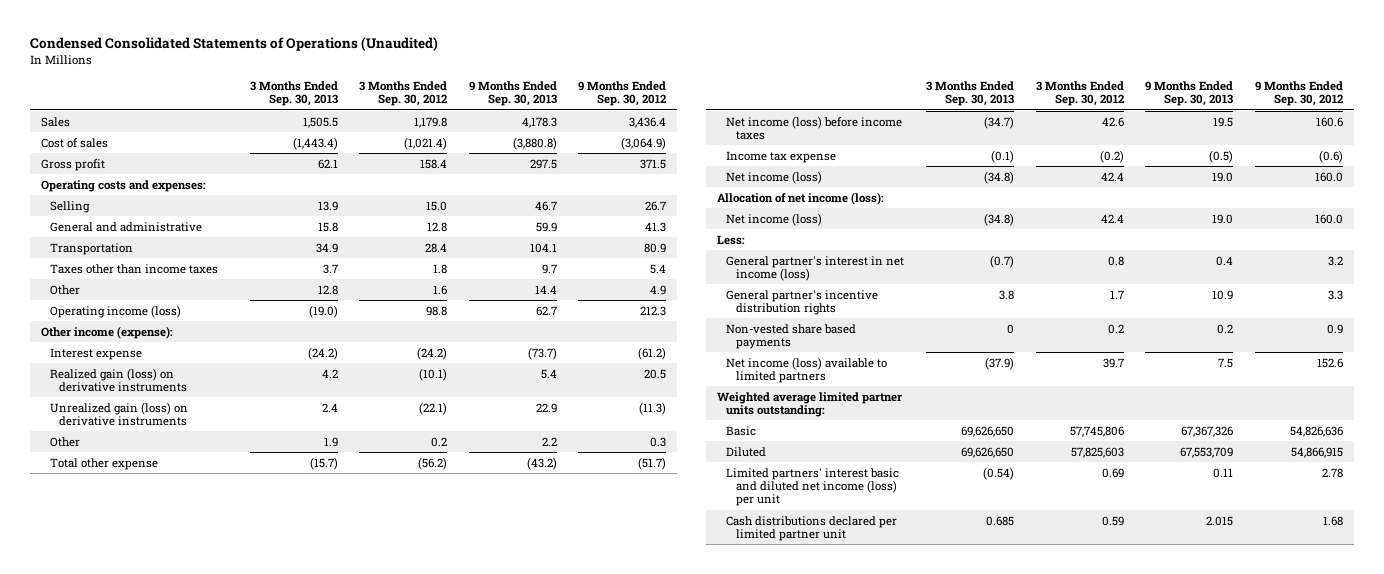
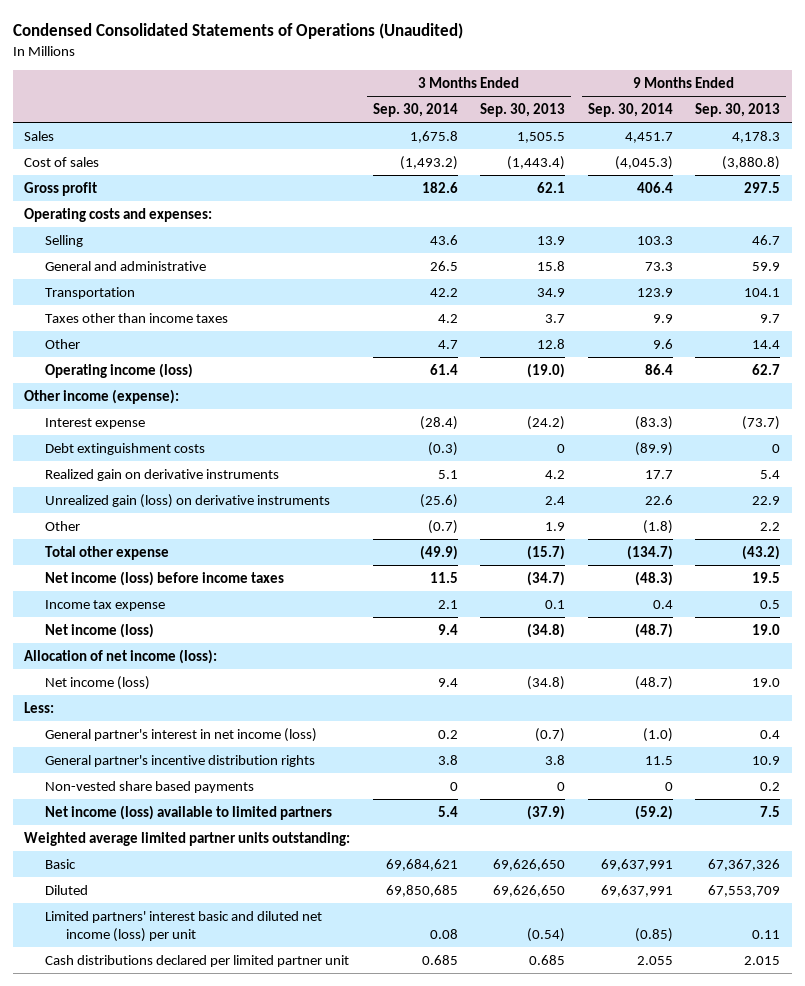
[359,80,448,107] 3 Months Ended Sep. 30, 2012 -> none
[578,80,667,107] 9 Months Ended Sep. 30, 2012 -> none
none -> [372,102,458,117] Sep. 30, 2014
none -> [587,102,673,117] Sep. 30, 2014
none -> [45,442,206,455] Debt extinguishment costs
[49,367,188,393] Realized gain (loss) on derivative instruments -> [45,468,280,481] Realized gain on derivative instruments
[991,149,1015,163] (0.1) -> [545,599,566,609] 0.1
[1209,149,1234,163] (0.5) -> [760,599,781,609] 0.5

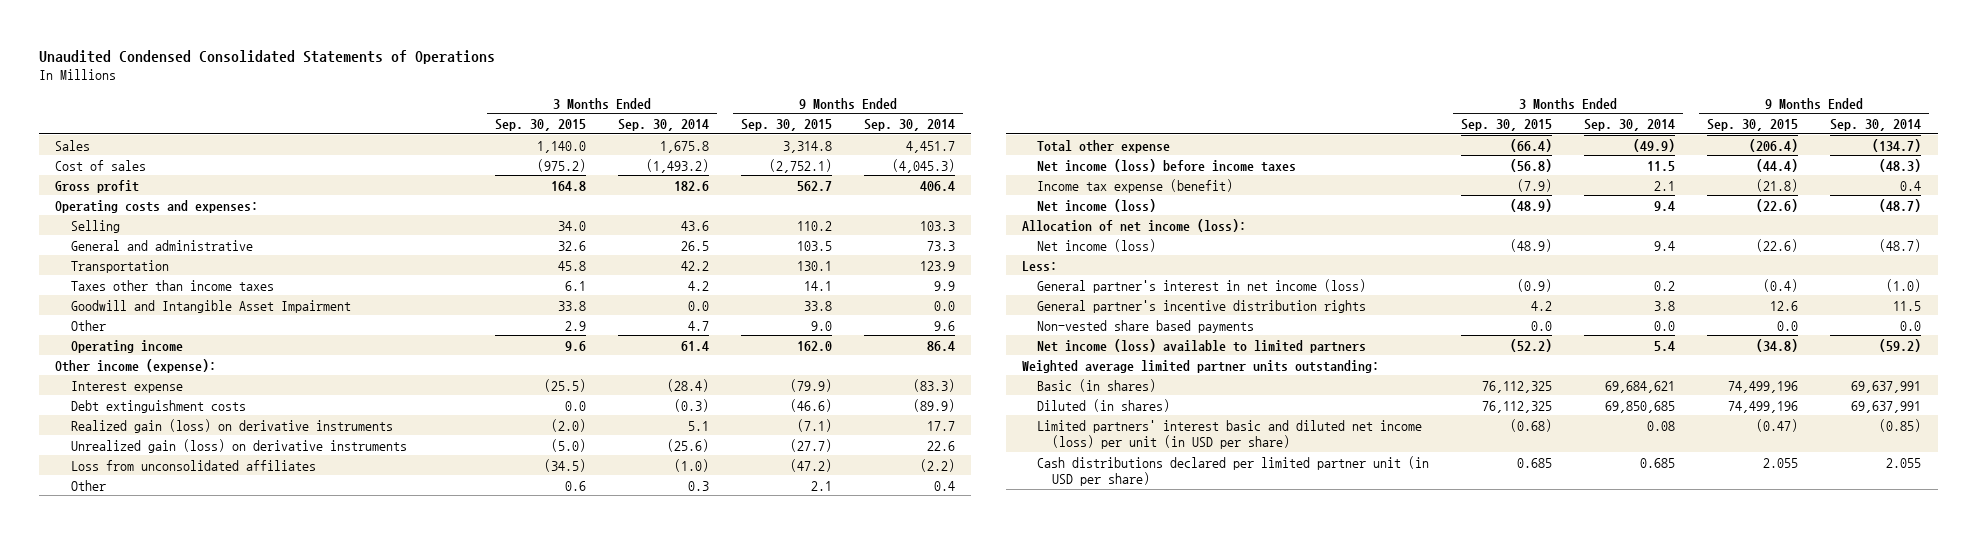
[13,22,464,39] Condensed Consolidated Statements of Operations (Unaudited) -> [39,49,496,64] Unaudited Condensed Consolidated Statements of Operations
[480,102,566,117] Sep. 30, 2013 -> none
[695,102,781,117] Sep. 30, 2013 -> none
none -> [494,119,586,132] Sep. 30, 2015
none -> [741,119,833,132] Sep. 30, 2015
none -> [70,299,351,313] Goodwill and Intangible Asset Impairment
[45,362,194,378] Operating income (loss) -> [70,339,183,353] Operating income
[45,468,280,481] Realized gain on derivative instruments -> [70,418,393,433] Realized gain (loss) on derivative instruments
none -> [70,459,316,471] Loss from unconsolidated affiliates
[427,519,458,534] (0.7) -> [687,480,709,491] 0.3
[642,519,673,534] (1.8) -> [934,480,956,491] 0.4
[45,599,166,611] Income tax expense -> [1037,178,1234,193] Income tax expense (benefit)
[449,781,458,791] 0 -> [1654,320,1676,331] 0.0
[664,781,673,791] 0 -> [1900,320,1922,331] 0.0
[45,858,77,869] Basic -> [1037,378,1157,392] Basic (in shares)
[45,884,89,895] Diluted -> [1037,398,1171,412] Diluted (in shares)
[45,910,323,943] Limited partners' interest basic and diluted net income (loss) per unit -> [1037,419,1423,449] Limited partners' interest basic and diluted net income (loss) per unit (in USD per share)
[45,954,350,967] Cash distributions declared per limited partner unit -> [1037,455,1430,486] Cash distributions declared per limited partner unit (in USD per share)

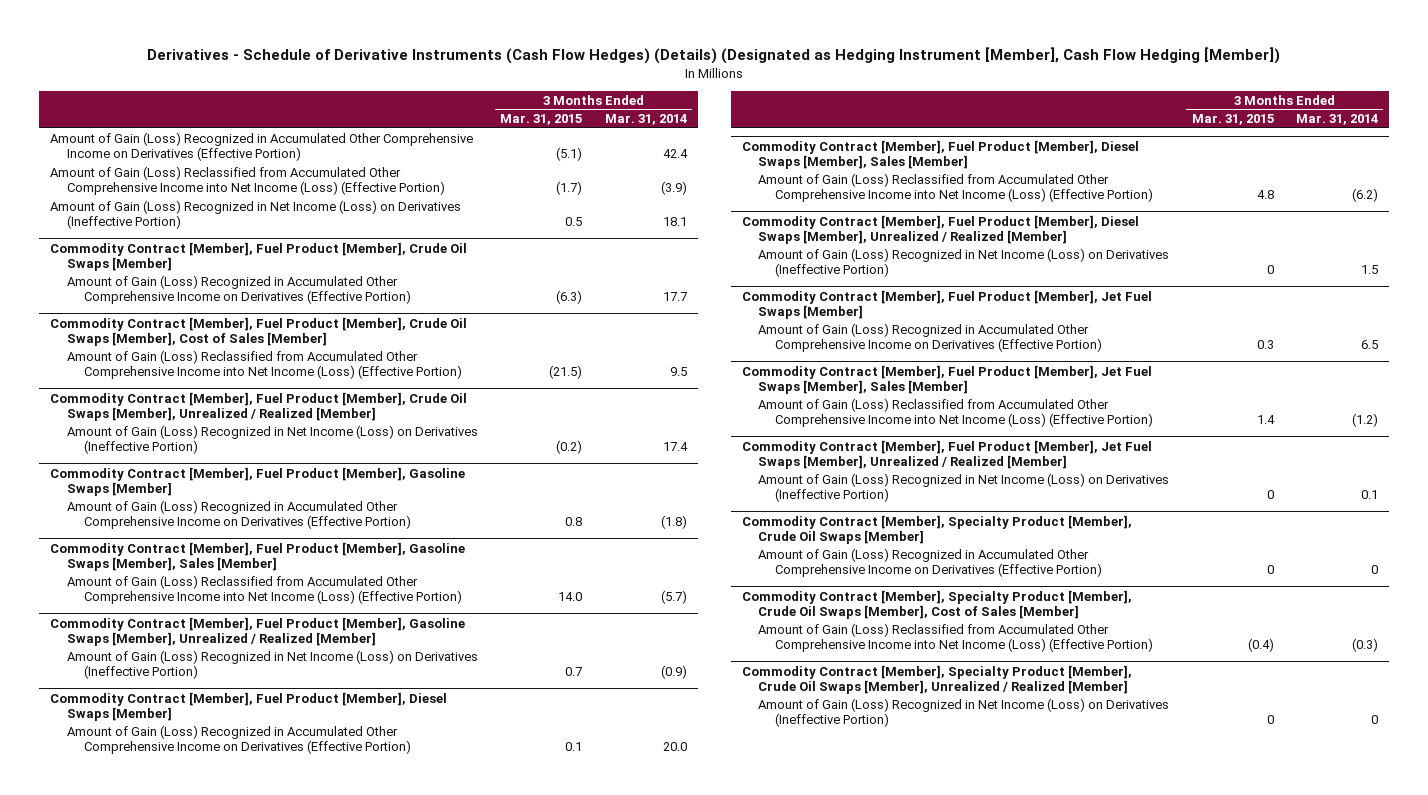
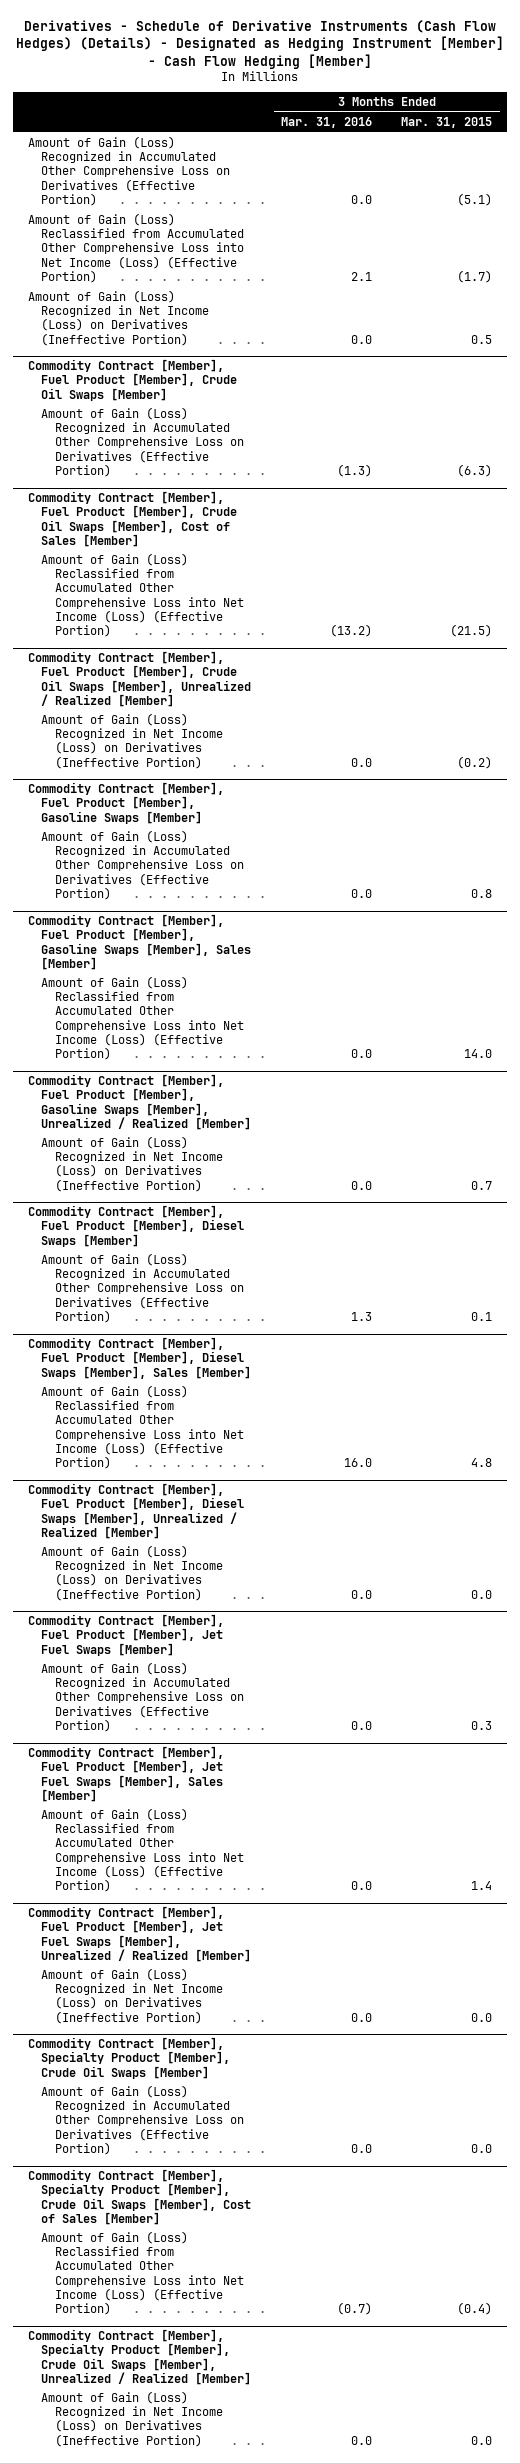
[147,46,1281,64] Derivatives - Schedule of Derivative Instruments (Cash Flow Hedges) (Details) (Designated as Hedging Instrument [Member], Cash Flow Hedging [Member]) -> [16,19,505,69] Derivatives - Schedule of Derivative Instruments (Cash Flow Hedges) (Details) - Designated as Hedging Instrument [Member] - Cash Flow Hedging [Member]
[604,114,687,126] Mar. 31, 2014 -> none
none -> [280,116,372,128] Mar. 31, 2016
[50,131,474,162] Amount of Gain (Loss) Recognized in Accumulated Other Comprehensive Income on Derivatives (Effective Portion) -> [28,135,231,206] Amount of Gain (Loss) Recognized in Accumulated Other Comprehensive Loss on Derivatives (Effective Portion)
[50,165,446,196] Amount of Gain (Loss) Reclassified from Accumulated Other Comprehensive Income into Net Income (Loss) (Effective Portion) -> [28,212,245,283] Amount of Gain (Loss) Reclassified from Accumulated Other Comprehensive Loss into Net Income (Loss) (Effective Portion)
[67,274,411,305] Amount of Gain (Loss) Recognized in Accumulated Other Comprehensive Income on Derivatives (Effective Portion) -> [41,406,244,477] Amount of Gain (Loss) Recognized in Accumulated Other Comprehensive Loss on Derivatives (Effective Portion)
[67,349,462,380] Amount of Gain (Loss) Reclassified from Accumulated Other Comprehensive Income into Net Income (Loss) (Effective Portion) -> [41,552,244,638] Amount of Gain (Loss) Reclassified from Accumulated Other Comprehensive Loss into Net Income (Loss) (Effective Portion)
[67,499,411,530] Amount of Gain (Loss) Recognized in Accumulated Other Comprehensive Income on Derivatives (Effective Portion) -> [41,829,244,900] Amount of Gain (Loss) Recognized in Accumulated Other Comprehensive Loss on Derivatives (Effective Portion)
[67,574,462,605] Amount of Gain (Loss) Reclassified from Accumulated Other Comprehensive Income into Net Income (Loss) (Effective Portion) -> [41,975,244,1061] Amount of Gain (Loss) Reclassified from Accumulated Other Comprehensive Loss into Net Income (Loss) (Effective Portion)
[67,724,411,755] Amount of Gain (Loss) Recognized in Accumulated Other Comprehensive Income on Derivatives (Effective Portion) -> [41,1252,244,1323] Amount of Gain (Loss) Recognized in Accumulated Other Comprehensive Loss on Derivatives (Effective Portion)
[758,172,1154,203] Amount of Gain (Loss) Reclassified from Accumulated Other Comprehensive Income into Net Income (Loss) (Effective Portion) -> [41,1384,244,1470] Amount of Gain (Loss) Reclassified from Accumulated Other Comprehensive Loss into Net Income (Loss) (Effective Portion)
[1266,265,1274,275] 0 -> [471,1589,493,1599] 0.0
[758,322,1103,353] Amount of Gain (Loss) Recognized in Accumulated Other Comprehensive Income on Derivatives (Effective Portion) -> [41,1661,244,1732] Amount of Gain (Loss) Recognized in Accumulated Other Comprehensive Loss on Derivatives (Effective Portion)
[758,397,1154,428] Amount of Gain (Loss) Reclassified from Accumulated Other Comprehensive Income into Net Income (Loss) (Effective Portion) -> [41,1807,244,1893] Amount of Gain (Loss) Reclassified from Accumulated Other Comprehensive Loss into Net Income (Loss) (Effective Portion)
[1266,490,1274,500] 0 -> [471,2012,493,2022] 0.0
[758,547,1103,578] Amount of Gain (Loss) Recognized in Accumulated Other Comprehensive Income on Derivatives (Effective Portion) -> [41,2084,244,2155] Amount of Gain (Loss) Recognized in Accumulated Other Comprehensive Loss on Derivatives (Effective Portion)
[1266,565,1274,575] 0 -> [471,2143,493,2153] 0.0
[758,622,1154,653] Amount of Gain (Loss) Reclassified from Accumulated Other Comprehensive Income into Net Income (Loss) (Effective Portion) -> [41,2230,244,2316] Amount of Gain (Loss) Reclassified from Accumulated Other Comprehensive Loss into Net Income (Loss) (Effective Portion)
[1266,715,1274,725] 0 -> [471,2435,493,2445] 0.0

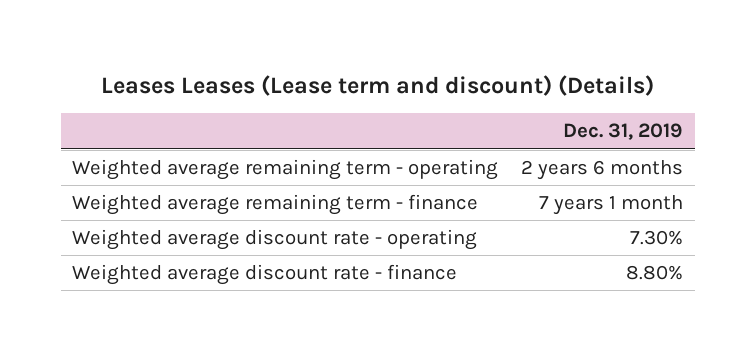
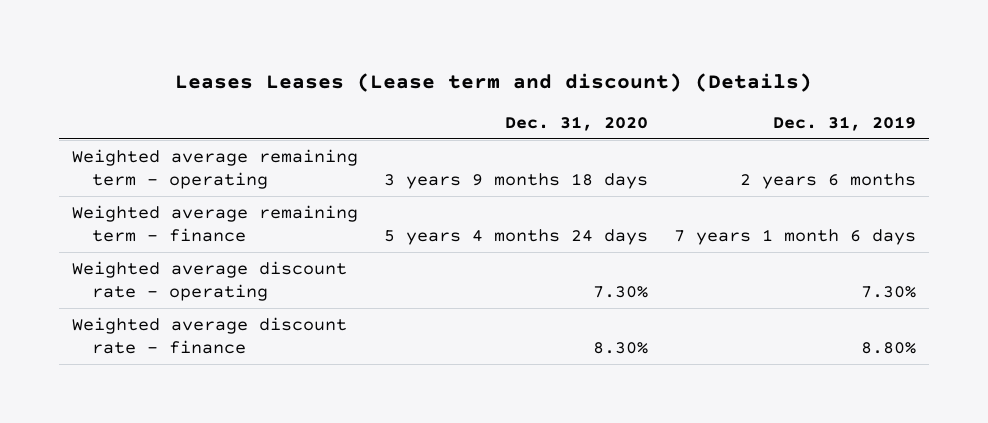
none -> [505,115,649,131] Dec. 31, 2020
[539,195,684,216] 7 years 1 month -> [674,229,917,246] 7 years 1 month 6 days

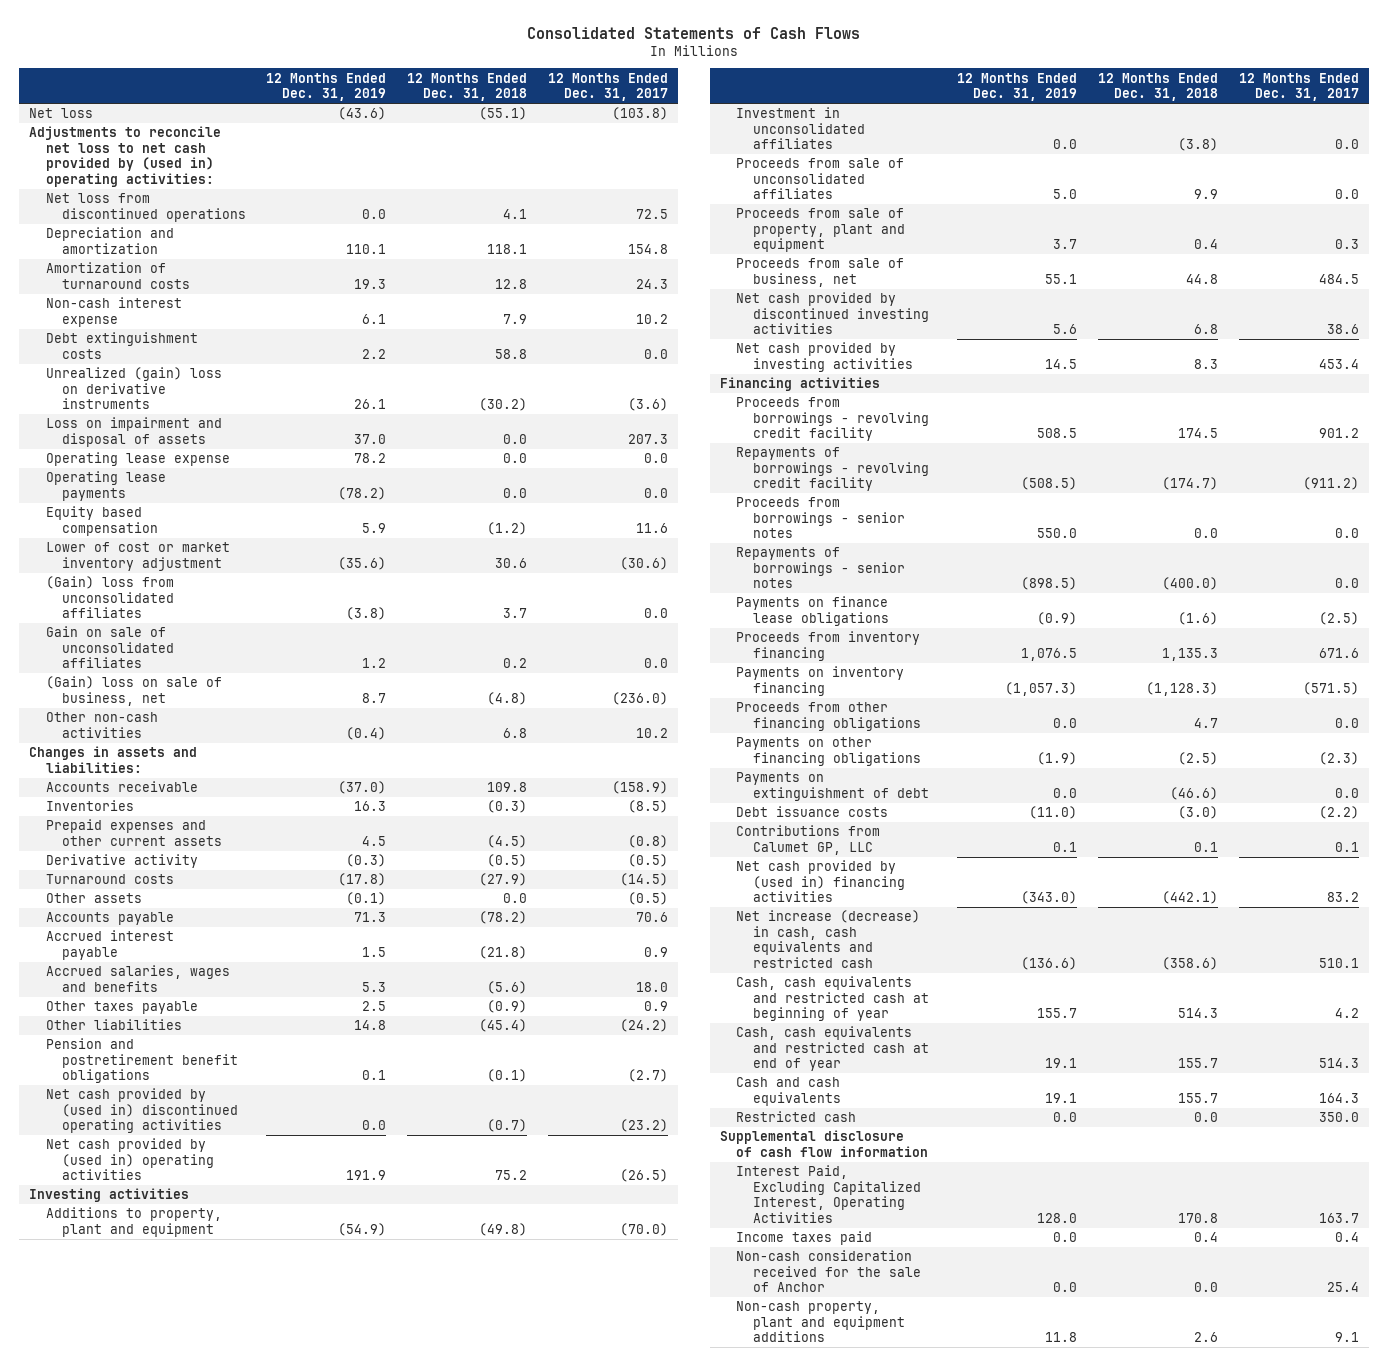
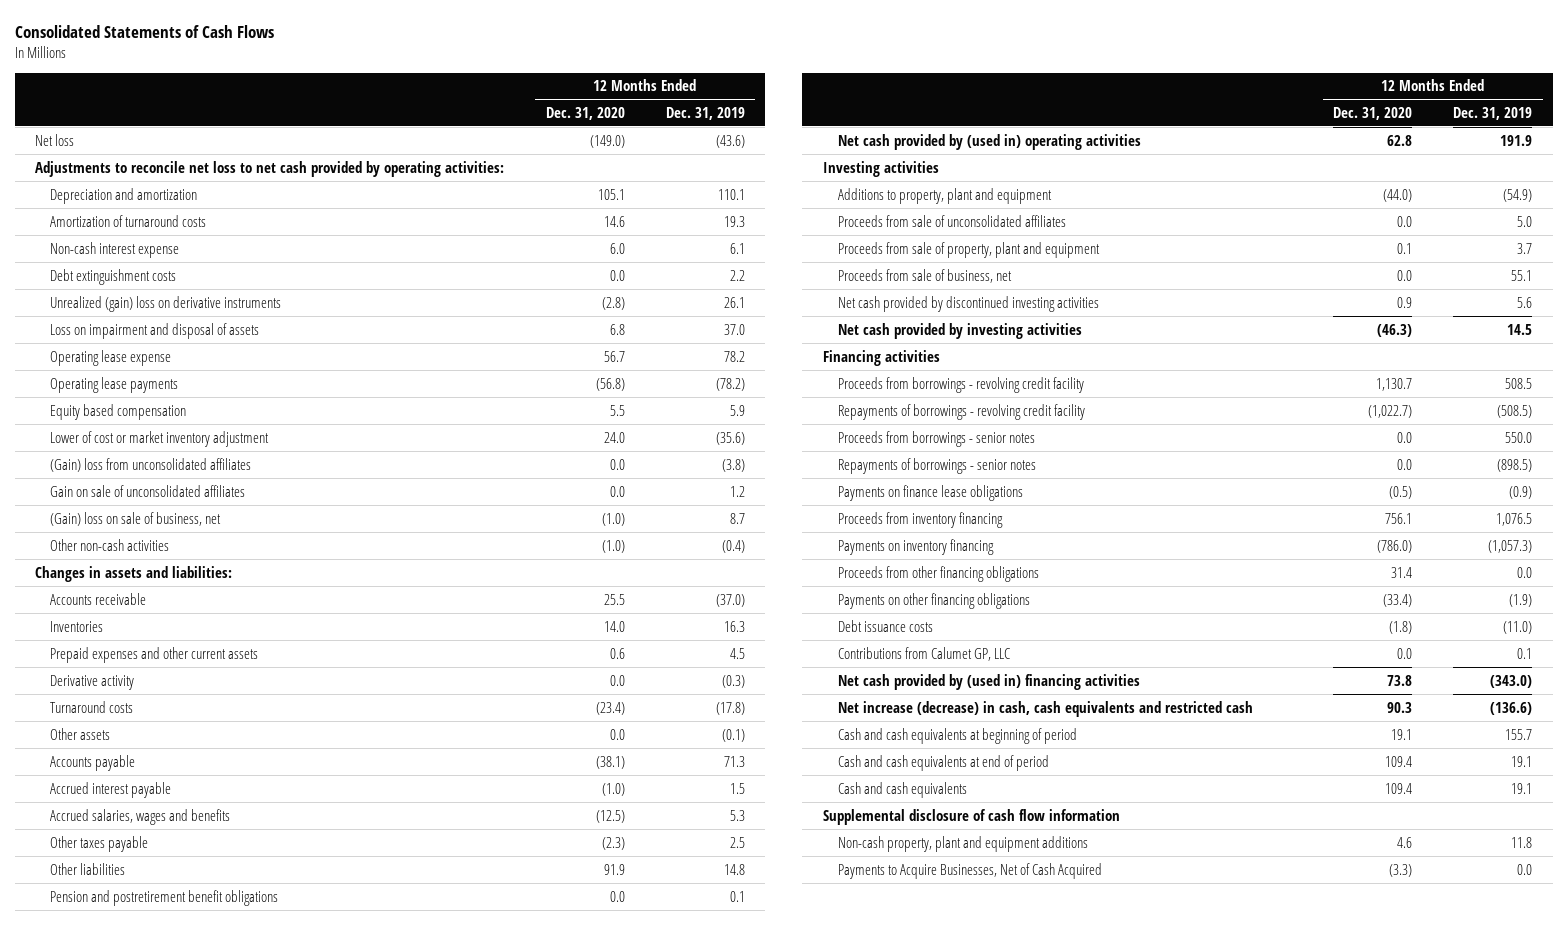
[407,72,528,102] 12 Months Ended Dec. 31, 2018 -> none
[547,72,668,102] 12 Months Ended Dec. 31, 2017 -> none
none -> [545,106,625,120] Dec. 31, 2020
[45,193,246,222] Net loss from discontinued operations -> none
[29,126,222,188] Adjustments to reconcile net loss to net cash provided by (used in) operating activities: -> [35,160,505,177] Adjustments to reconcile net loss to net cash provided by operating activities:
[45,1088,238,1134] Net cash provided by (used in) discontinued operating activities -> none
[736,107,865,150] Investment in unconsolidated affiliates -> none
[736,772,929,801] Payments on extinguishment of debt -> none
[736,976,929,1022] Cash, cash equivalents and restricted cash at beginning of year -> [837,727,1077,744] Cash and cash equivalents at beginning of period
[736,1026,929,1072] Cash, cash equivalents and restricted cash at end of year -> [837,754,1049,771] Cash and cash equivalents at end of period
[736,1111,857,1123] Restricted cash -> none
[736,1165,921,1224] Interest Paid, Excluding Capitalized Interest, Operating Activities -> none
[736,1231,873,1246] Income taxes paid -> none
[736,1250,921,1293] Non-cash consideration received for the sale of Anchor -> none
none -> [837,862,1102,879] Payments to Acquire Businesses, Net of Cash Acquired

